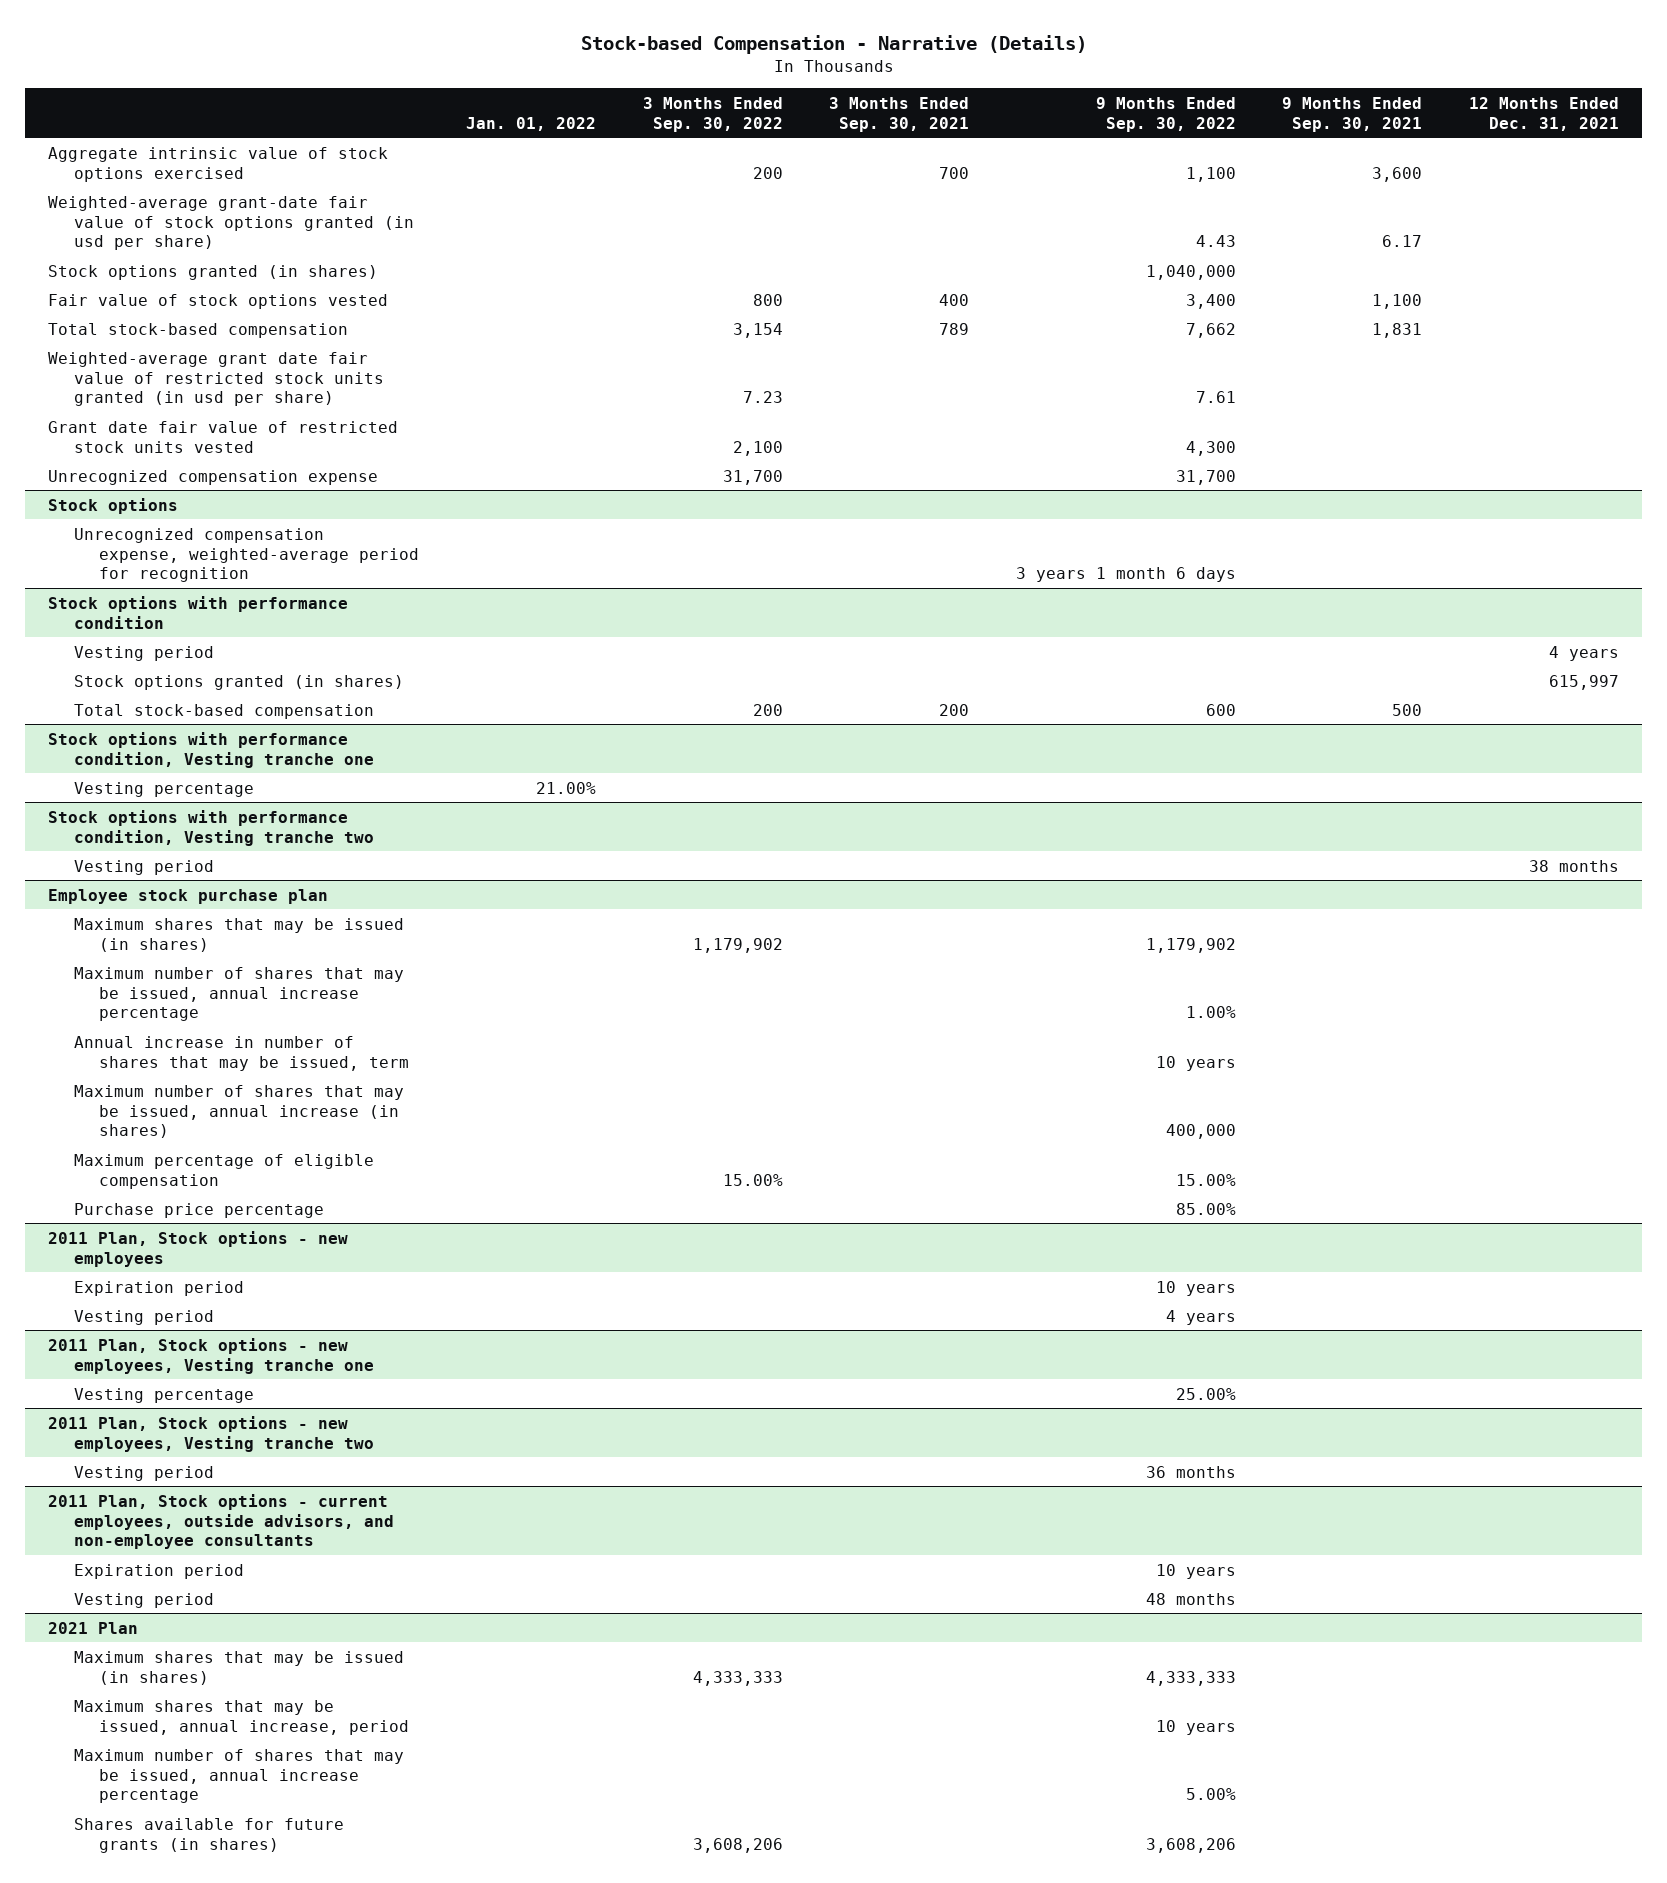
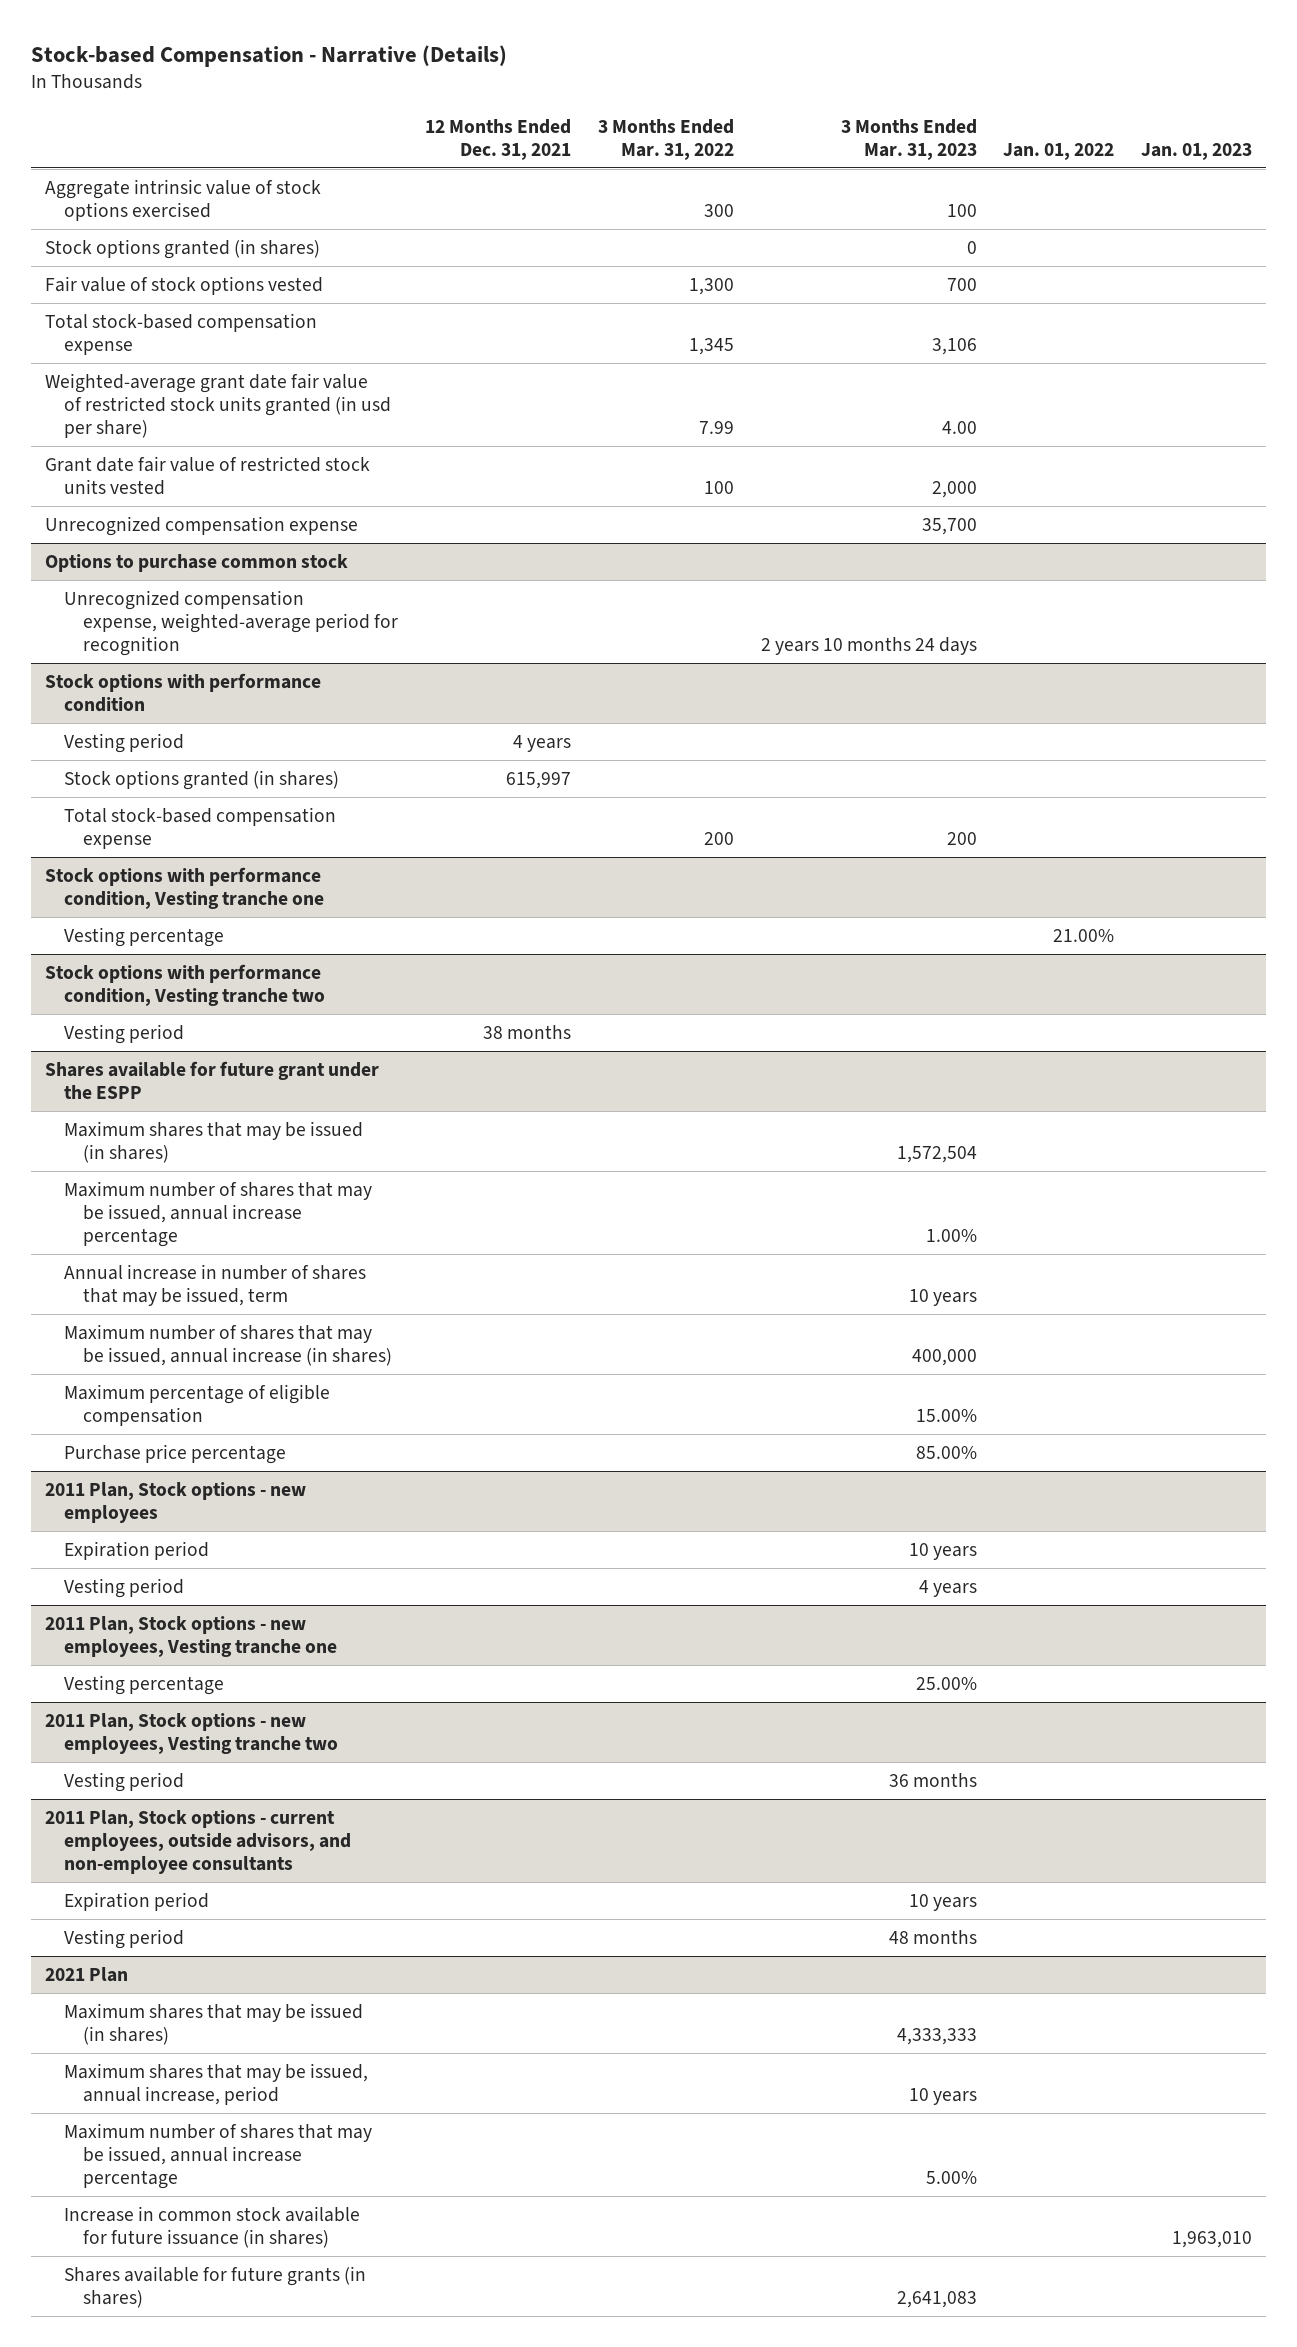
[642,96,783,132] 3 Months Ended Sep. 30, 2022 -> none
[829,96,970,132] 3 Months Ended Sep. 30, 2021 -> none
[1095,96,1236,132] 9 Months Ended Sep. 30, 2022 -> none
[1282,96,1423,132] 9 Months Ended Sep. 30, 2021 -> none
none -> [597,118,734,160] 3 Months Ended Mar. 31, 2022
none -> [840,118,977,160] 3 Months Ended Mar. 31, 2023
none -> [1141,142,1253,160] Jan. 01, 2023
[48,195,414,251] Weighted-average grant-date fair value of stock options granted (in usd per share) -> none
[48,322,349,338] Total stock-based compensation -> [44,312,317,356] Total stock-based compensation expense
[48,497,179,514] Stock options -> [44,553,348,572] Options to purchase common stock
[73,703,374,719] Total stock-based compensation -> [64,806,337,850] Total stock-based compensation expense
[48,888,329,904] Employee stock purchase plan -> [44,1060,379,1100] Shares available for future grant under the ESPP
none -> [64,2205,361,2249] Increase in common stock available for future issuance (in shares)

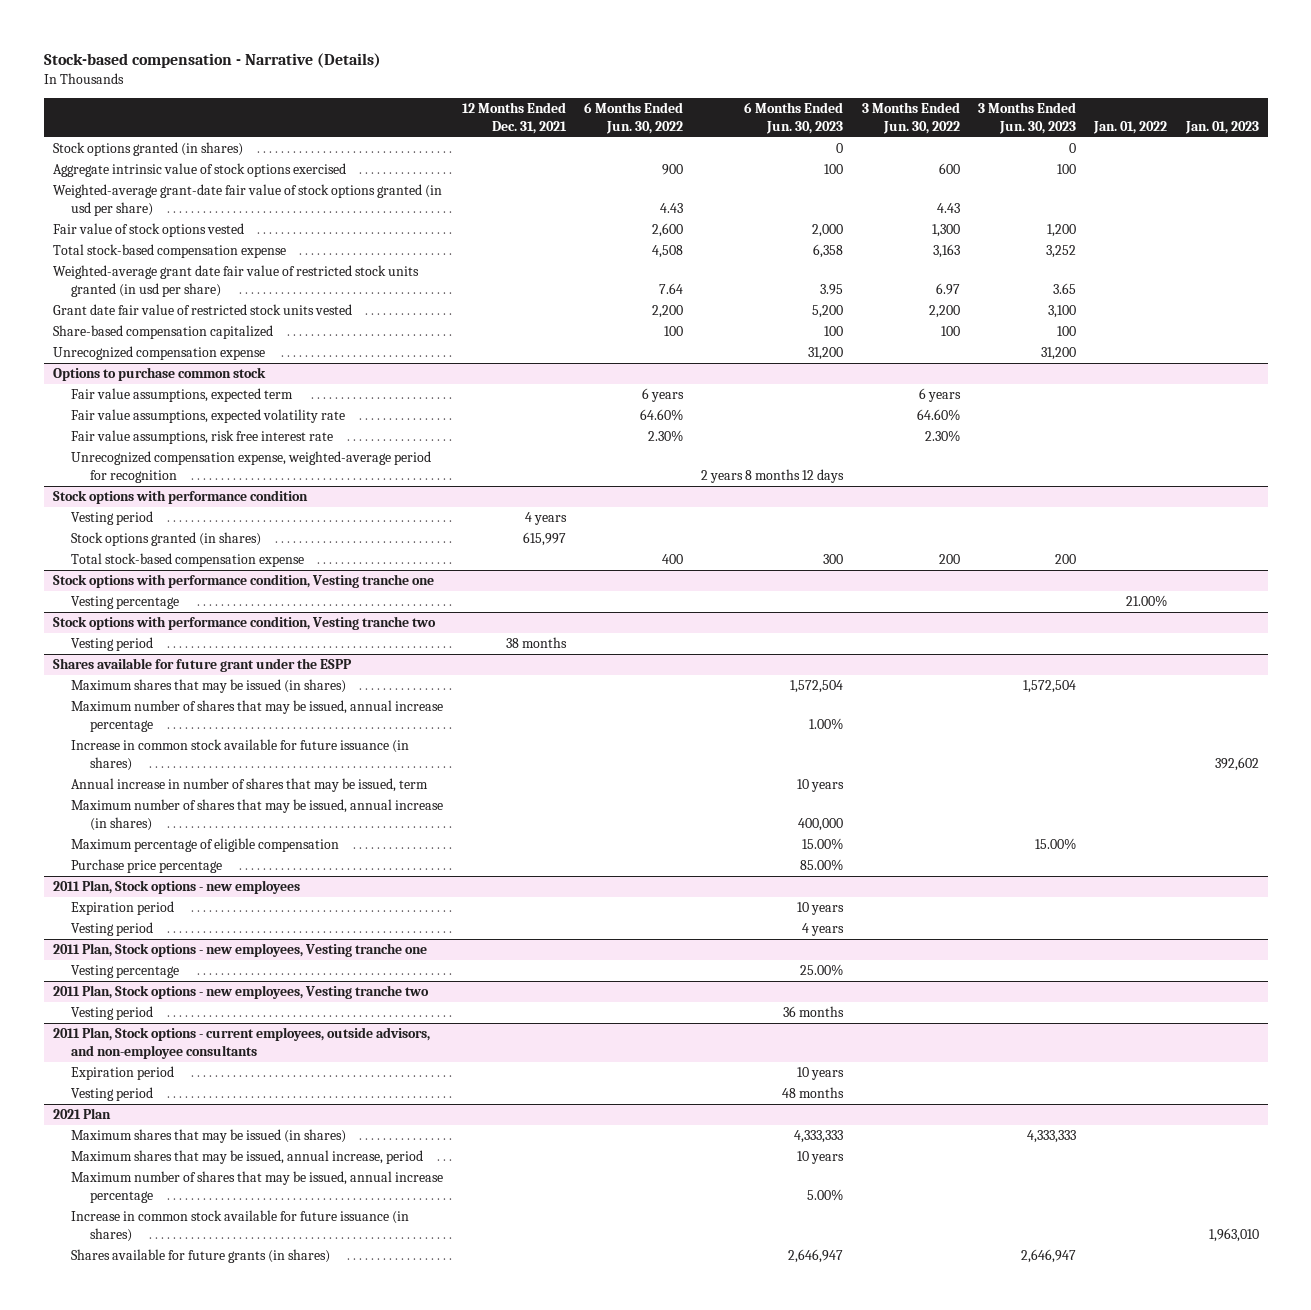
[31,44,508,67] Stock-based Compensation - Narrative (Details) -> [43,53,381,69] Stock-based compensation - Narrative (Details)
[597,118,734,160] 3 Months Ended Mar. 31, 2022 -> none
[840,118,977,160] 3 Months Ended Mar. 31, 2023 -> none
none -> [583,102,683,134] 6 Months Ended Jun. 30, 2022
none -> [744,102,844,134] 6 Months Ended Jun. 30, 2023
none -> [861,102,960,134] 3 Months Ended Jun. 30, 2022
none -> [977,102,1076,134] 3 Months Ended Jun. 30, 2023
[44,178,321,222] Aggregate intrinsic value of stock options exercised -> [52,163,346,178] Aggregate intrinsic value of stock options exercised
none -> [52,184,442,216] Weighted-average grant-date fair value of stock options granted (in usd per share)
none -> [52,325,273,340] Share-based compensation capitalized
none -> [71,388,294,403] Fair value assumptions, expected term
none -> [71,409,346,424] Fair value assumptions, expected volatility rate
none -> [71,430,334,445] Fair value assumptions, risk free interest rate
none -> [71,739,410,771] Increase in common stock available for future issuance (in shares)

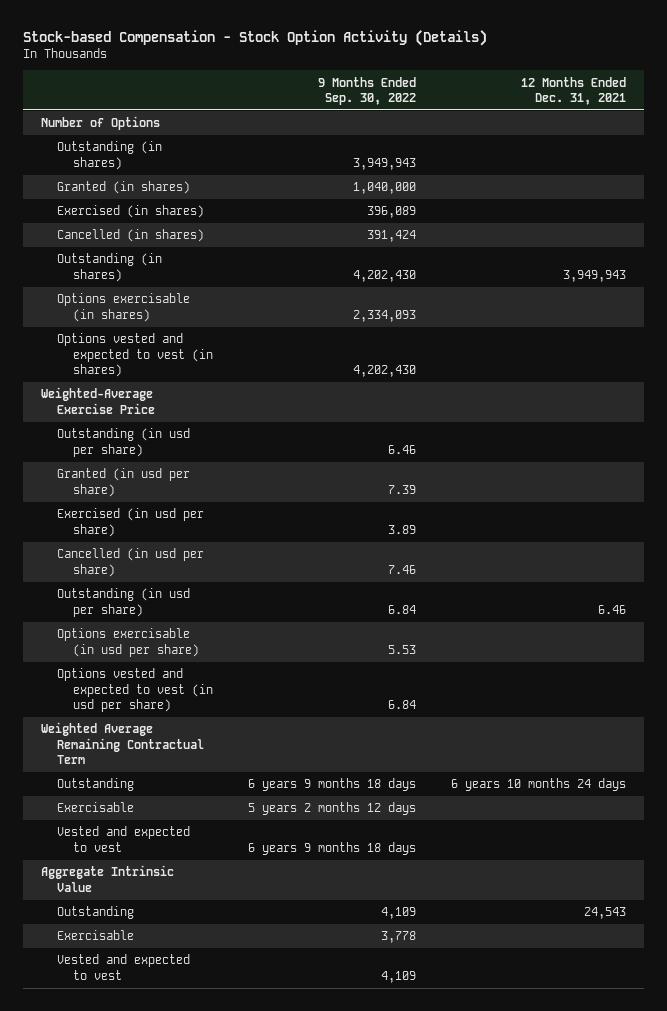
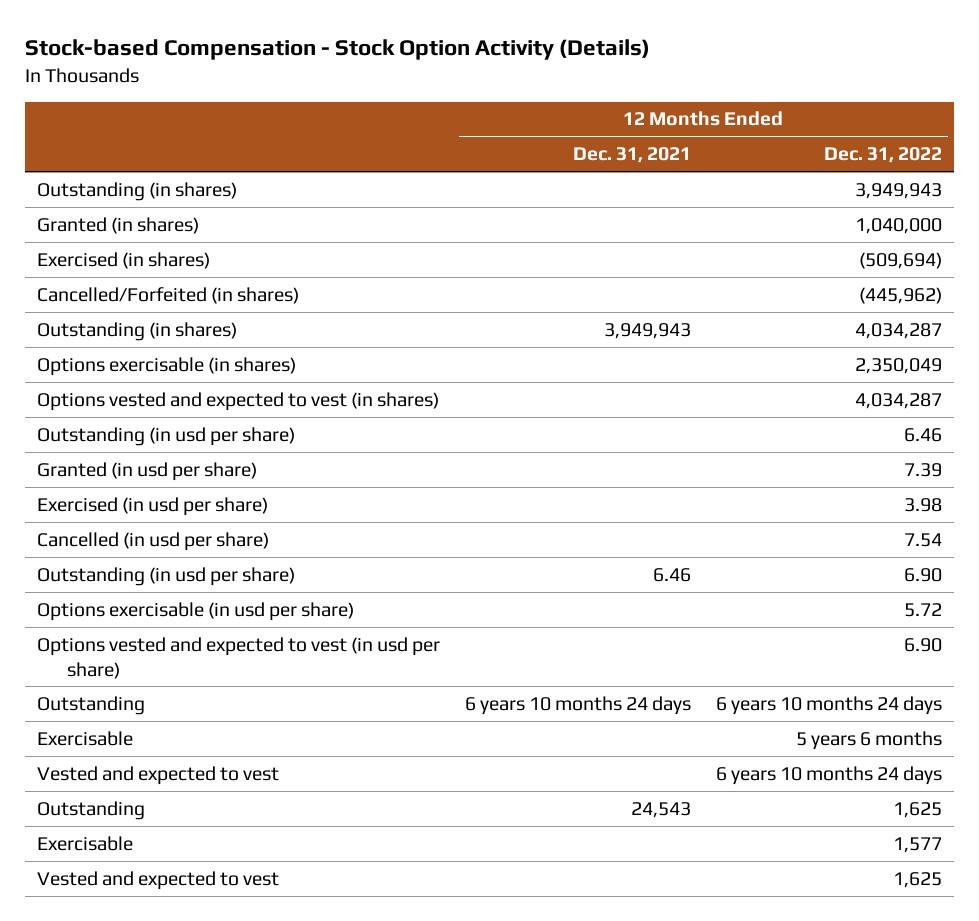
[318,76,417,106] 9 Months Ended Sep. 30, 2022 -> none
none -> [823,147,942,164] Dec. 31, 2022
[41,116,161,131] Number of Options -> none
[57,229,205,243] Cancelled (in shares) -> [36,286,299,304] Cancelled/Forfeited (in shares)
[41,387,156,414] Weighted-Average Exercise Price -> none
[41,722,205,765] Weighted Average Remaining Contractual Term -> none
[41,865,175,892] Aggregate Intrinsic Value -> none

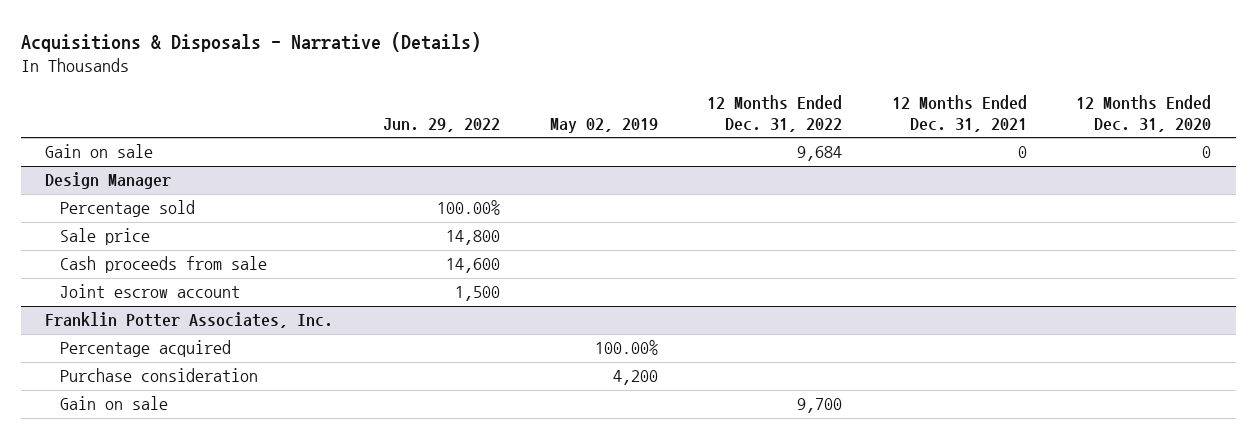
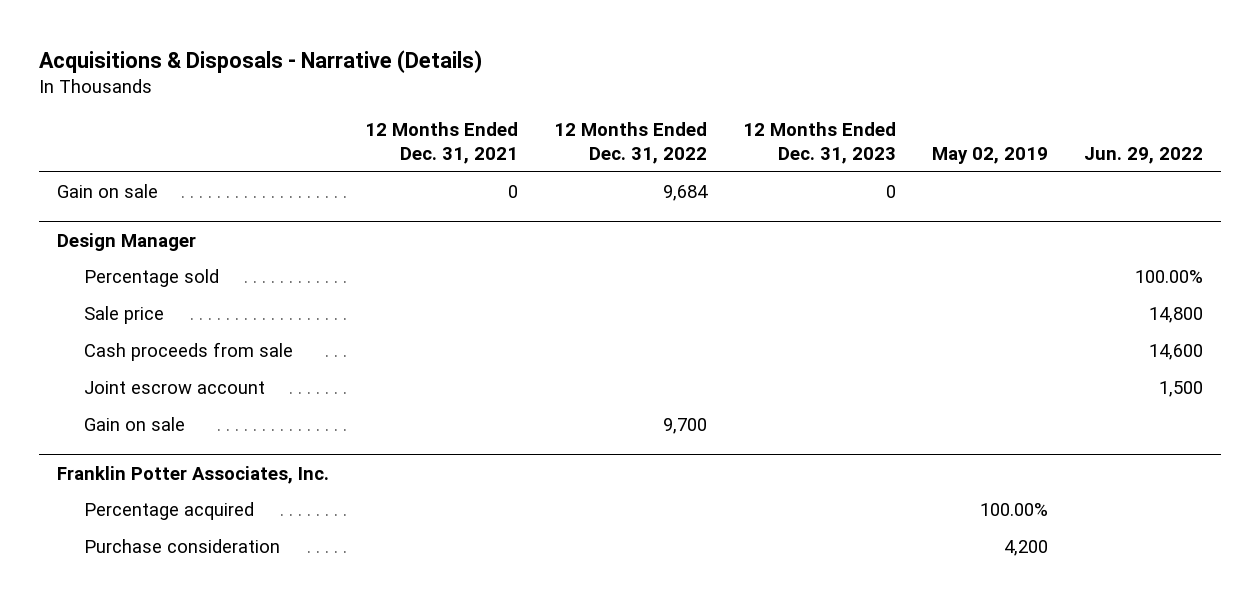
[1076,94,1212,132] 12 Months Ended Dec. 31, 2020 -> none
none -> [742,122,896,165] 12 Months Ended Dec. 31, 2023
none -> [83,416,185,431] Gain on sale
[60,396,169,411] Gain on sale -> none

